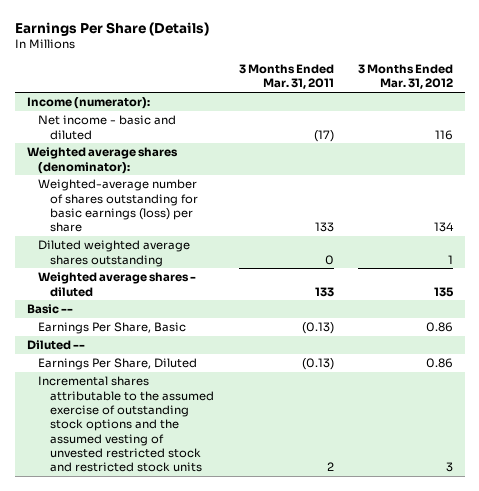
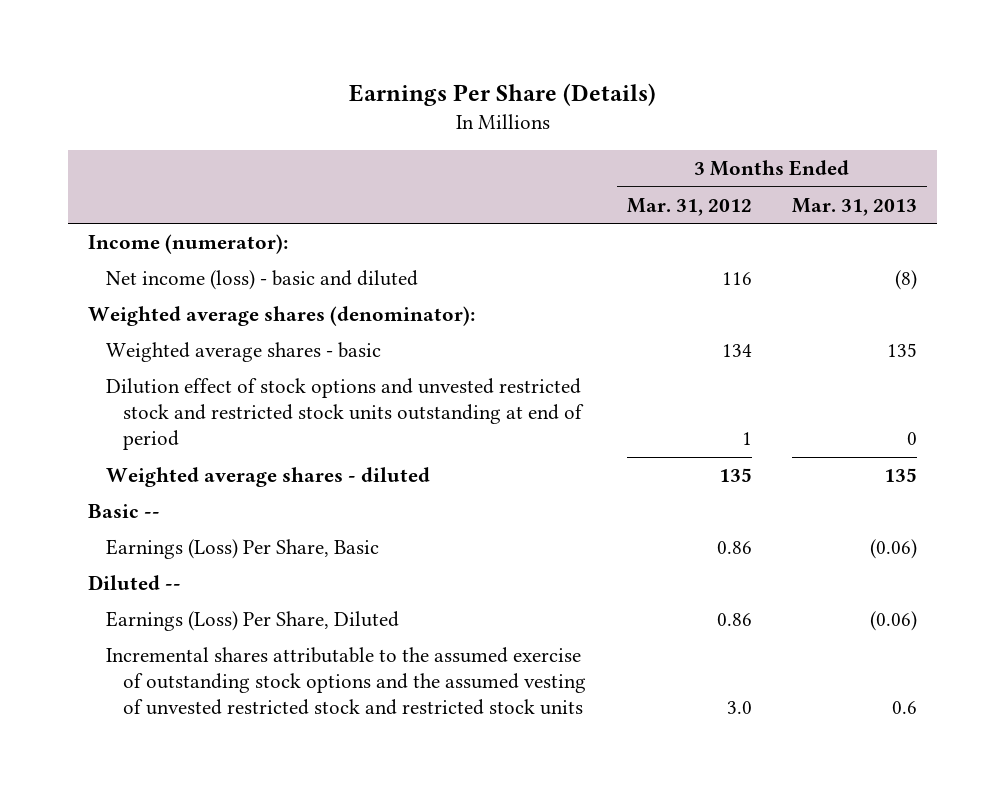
[238,64,334,90] 3 Months Ended Mar. 31, 2011 -> none
none -> [791,197,917,216] Mar. 31, 2013
[38,115,177,140] Net income - basic and diluted -> [105,270,418,291] Net income (loss) - basic and diluted
[38,179,199,233] Weighted-average number of shares outstanding for basic earnings (loss) per share -> [105,342,381,363] Weighted average shares - basic
[38,240,191,267] Diluted weighted average shares outstanding -> [105,378,585,451] Dilution effect of stock options and unvested restricted stock and restricted stock units outstanding at end of period
[38,322,187,335] Earnings Per Share, Basic -> [105,539,379,560] Earnings (Loss) Per Share, Basic
[38,358,198,371] Earnings Per Share, Diluted -> [105,611,399,632] Earnings (Loss) Per Share, Diluted
[445,462,453,473] 3 -> [726,701,752,715] 3.0

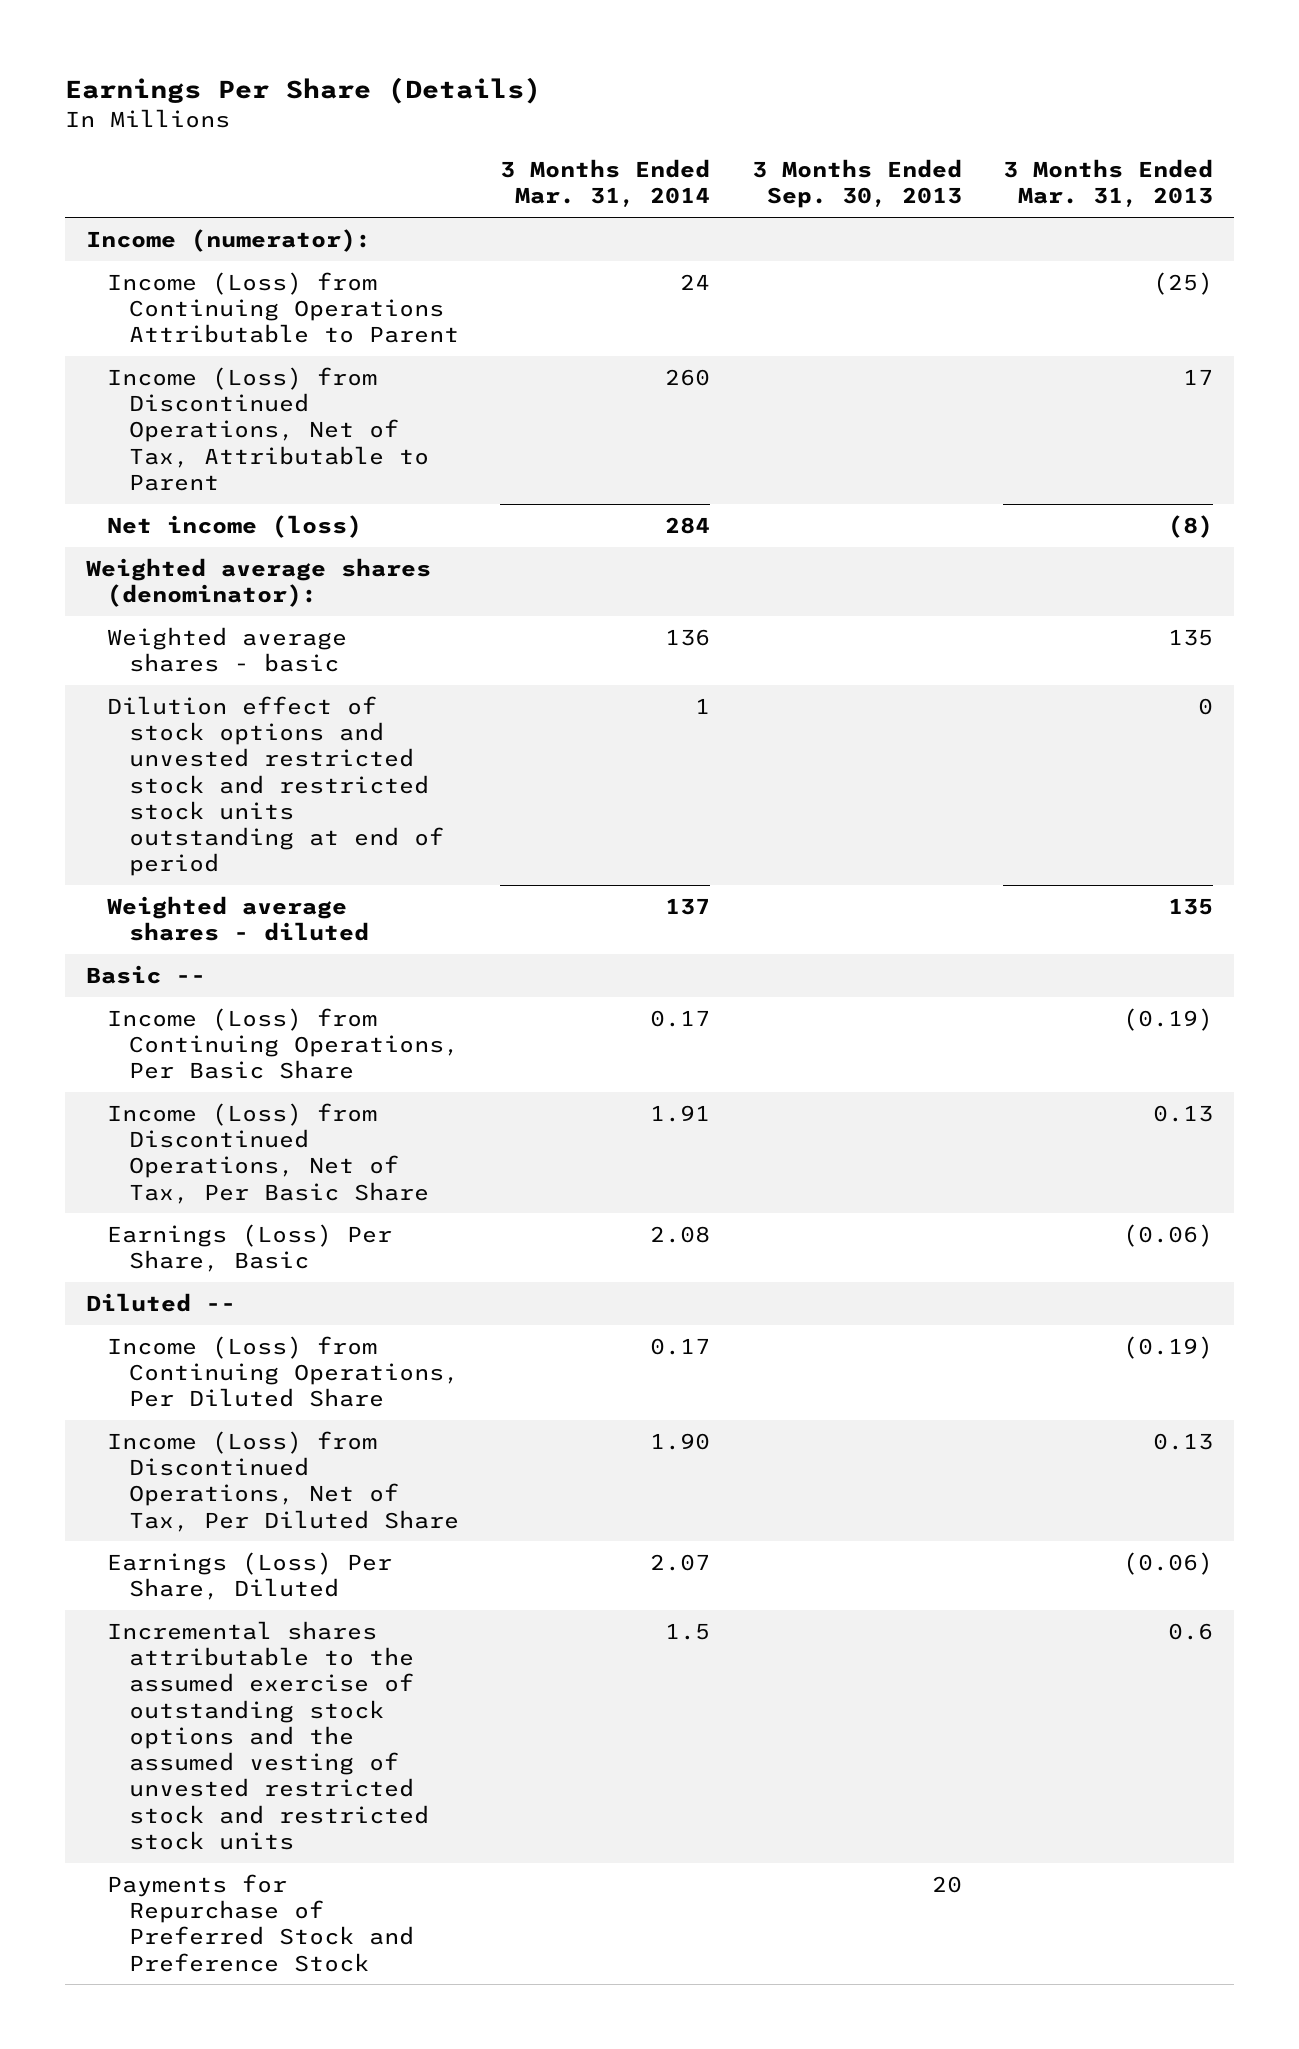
[626,197,752,216] Mar. 31, 2012 -> none
none -> [500,158,711,208] 3 Months Ended Mar. 31, 2014
none -> [751,158,962,209] 3 Months Ended Sep. 30, 2013
none -> [107,271,459,344] Income (Loss) from Continuing Operations Attributable to Parent
none -> [107,366,429,491] Income (Loss) from Discontinued Operations, Net of Tax, Attributable to Parent
[105,270,418,291] Net income (loss) - basic and diluted -> [107,514,363,538] Net income (loss)
none -> [107,1007,459,1080] Income (Loss) from Continuing Operations, Per Basic Share
none -> [107,1102,429,1204] Income (Loss) from Discontinued Operations, Net of Tax, Per Basic Share
none -> [107,1335,459,1408] Income (Loss) from Continuing Operations, Per Diluted Share
none -> [107,1430,459,1532] Income (Loss) from Discontinued Operations, Net of Tax, Per Diluted Share
none -> [107,1873,414,1972] Payments for Repurchase of Preferred Stock and Preference Stock

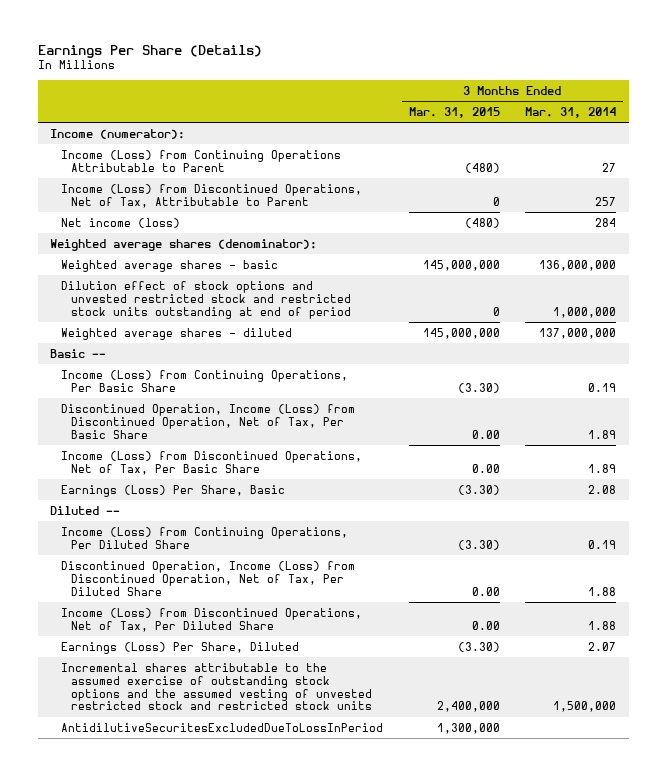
[751,158,962,209] 3 Months Ended Sep. 30, 2013 -> none
[1003,158,1214,208] 3 Months Ended Mar. 31, 2013 -> none
none -> [408,107,500,119] Mar. 31, 2015
[680,273,711,290] 24 -> [602,162,617,172] 27
[665,368,711,386] 260 -> [595,196,617,206] 257
[665,628,711,646] 136 -> [539,259,617,271] 136,000,000
[695,697,711,714] 1 -> [553,306,617,318] 1,000,000
[665,897,711,915] 137 -> [539,327,617,339] 137,000,000
[650,1009,711,1027] 0.17 -> [588,382,617,392] 0.19
none -> [60,403,355,439] Discontinued Operation, Income (Loss) from Discontinued Operation, Net of Tax, Per Basic Share
[650,1104,711,1122] 1.91 -> [588,463,617,473] 1.89
[650,1337,711,1355] 0.17 -> [588,539,617,549] 0.19
none -> [60,560,355,596] Discontinued Operation, Income (Loss) from Discontinued Operation, Net of Tax, Per Diluted Share
[650,1432,711,1450] 1.90 -> [588,620,617,630] 1.88
[107,1873,414,1972] Payments for Repurchase of Preferred Stock and Preference Stock -> none
[665,1622,711,1640] 1.5 -> [553,701,617,713] 1,500,000
none -> [60,722,383,732] AntidilutiveSecuritesExcludedDueToLossInPeriod

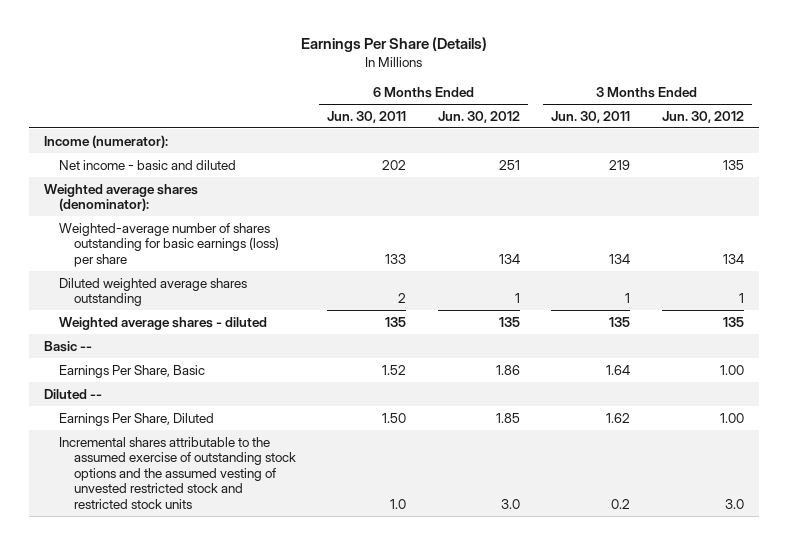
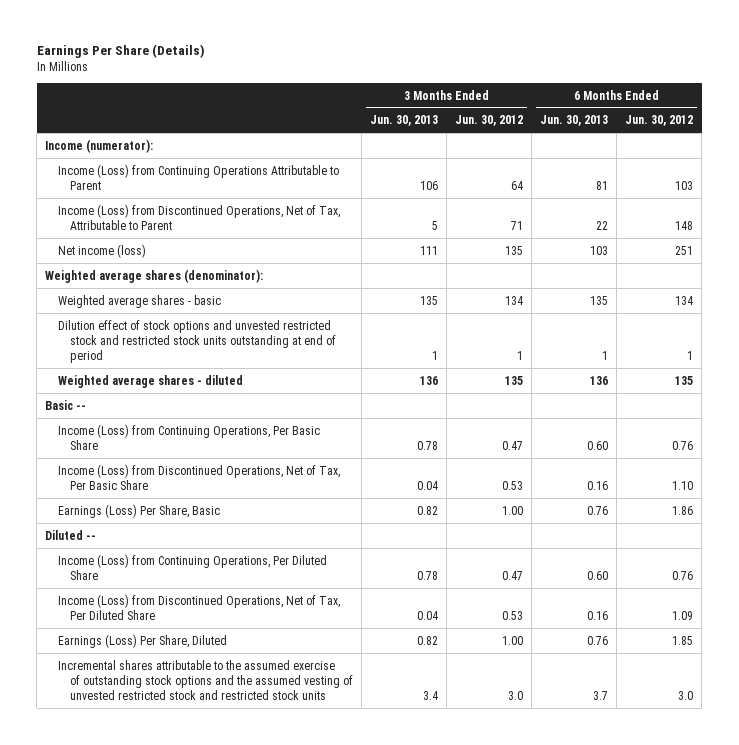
[327,110,407,123] Jun. 30, 2011 -> none
[551,110,631,123] Jun. 30, 2011 -> none
none -> [370,115,439,127] Jun. 30, 2013
none -> [540,115,609,127] Jun. 30, 2013
none -> [57,163,339,190] Income (Loss) from Continuing Operations Attributable to Parent
none -> [57,203,340,230] Income (Loss) from Discontinued Operations, Net of Tax, Attributable to Parent
[59,159,237,170] Net income - basic and diluted -> [57,243,146,258] Net income (loss)
[59,222,279,267] Weighted-average number of shares outstanding for basic earnings (loss) per share -> [57,294,221,308] Weighted average shares - basic
[59,277,248,307] Diluted weighted average shares outstanding -> [57,319,337,364] Dilution effect of stock options and unvested restricted stock and restricted stock units outstanding at end of period
none -> [57,423,320,450] Income (Loss) from Continuing Operations, Per Basic Share
none -> [57,463,340,490] Income (Loss) from Discontinued Operations, Net of Tax, Per Basic Share
[59,364,206,378] Earnings Per Share, Basic -> [57,503,220,518] Earnings (Loss) Per Share, Basic
none -> [57,553,327,580] Income (Loss) from Continuing Operations, Per Diluted Share
none -> [57,593,340,620] Income (Loss) from Discontinued Operations, Net of Tax, Per Diluted Share
[59,412,215,426] Earnings Per Share, Diluted -> [57,633,227,648] Earnings (Loss) Per Share, Diluted

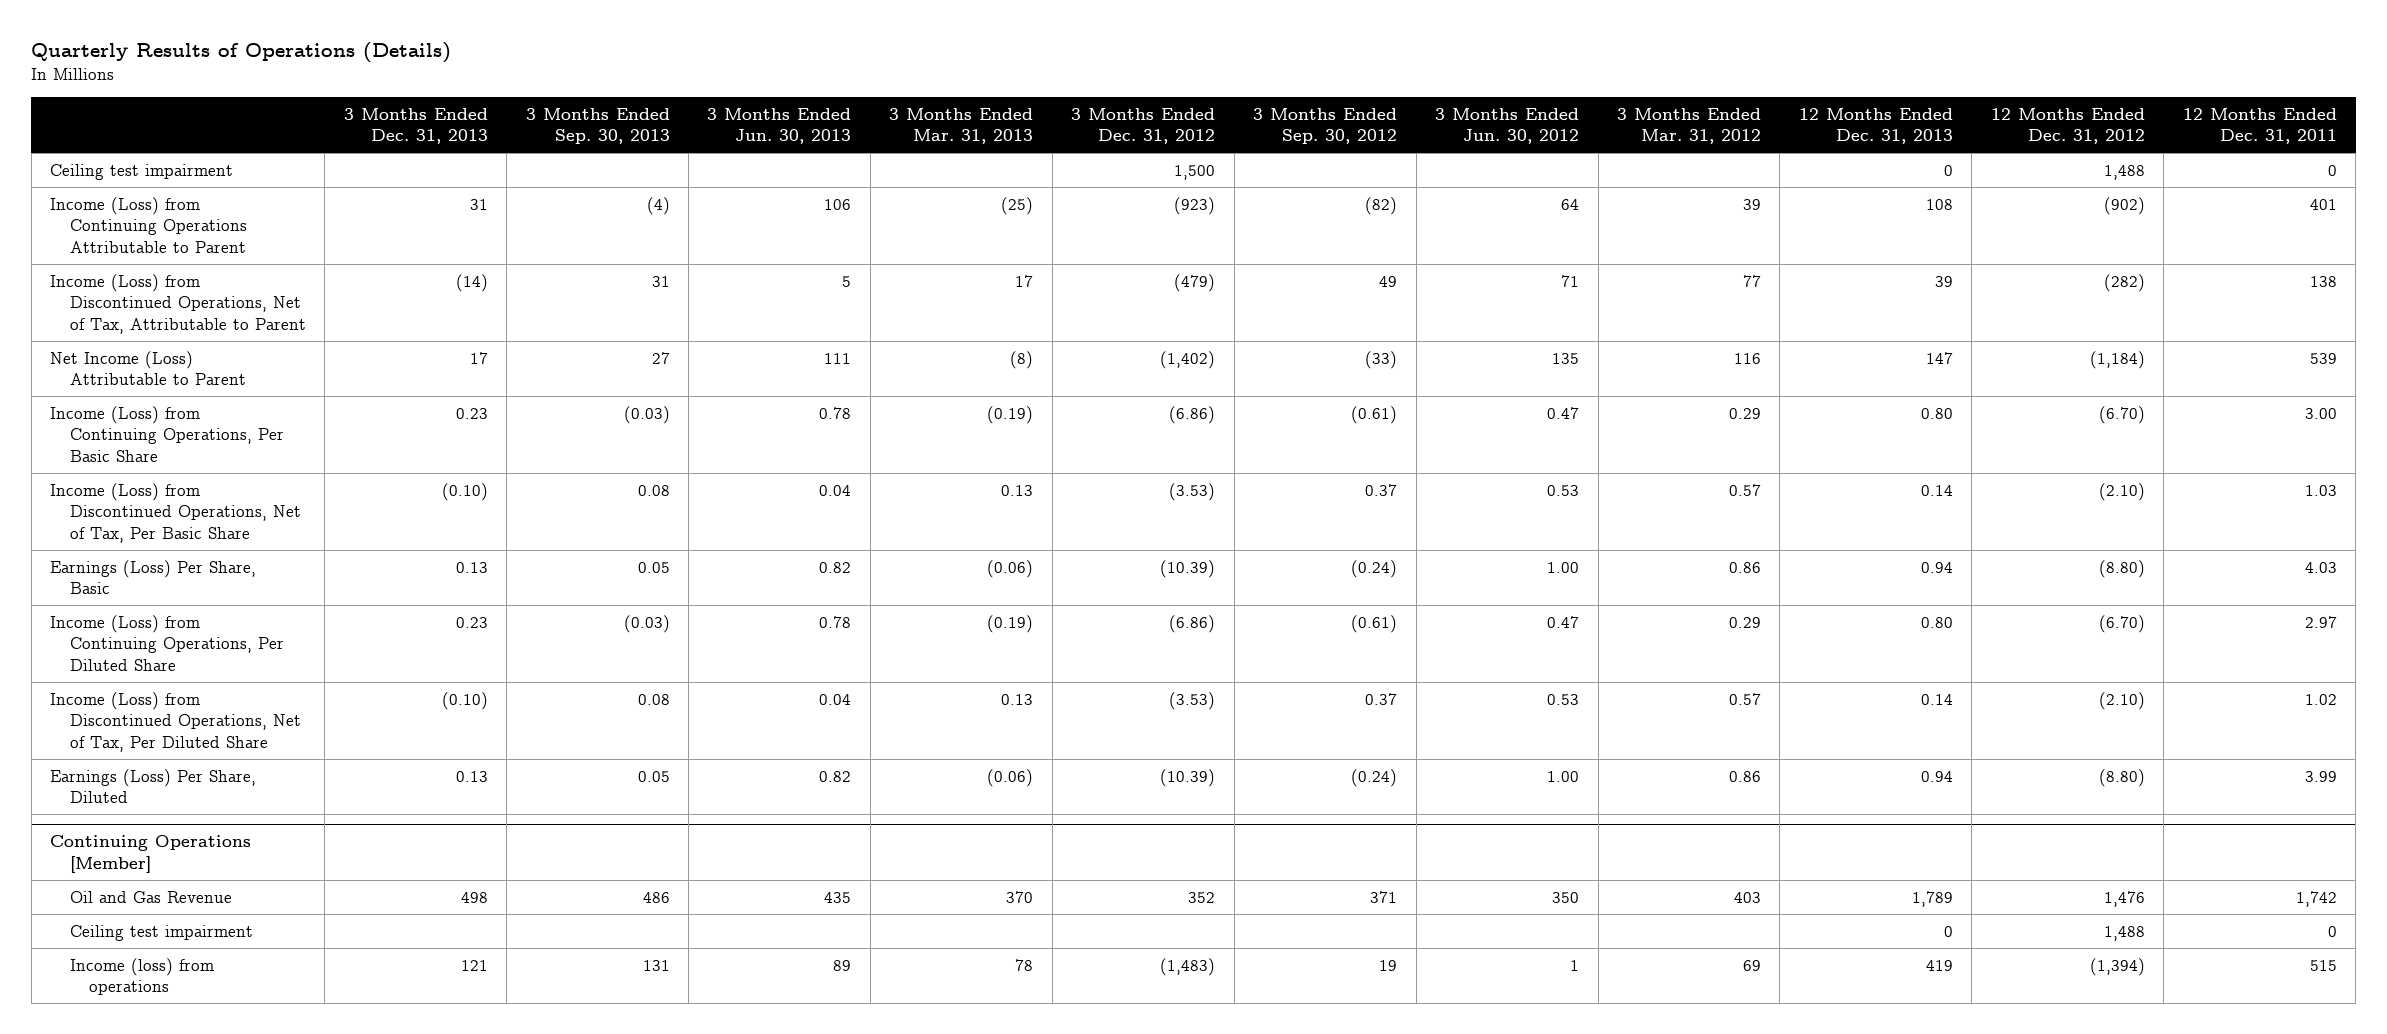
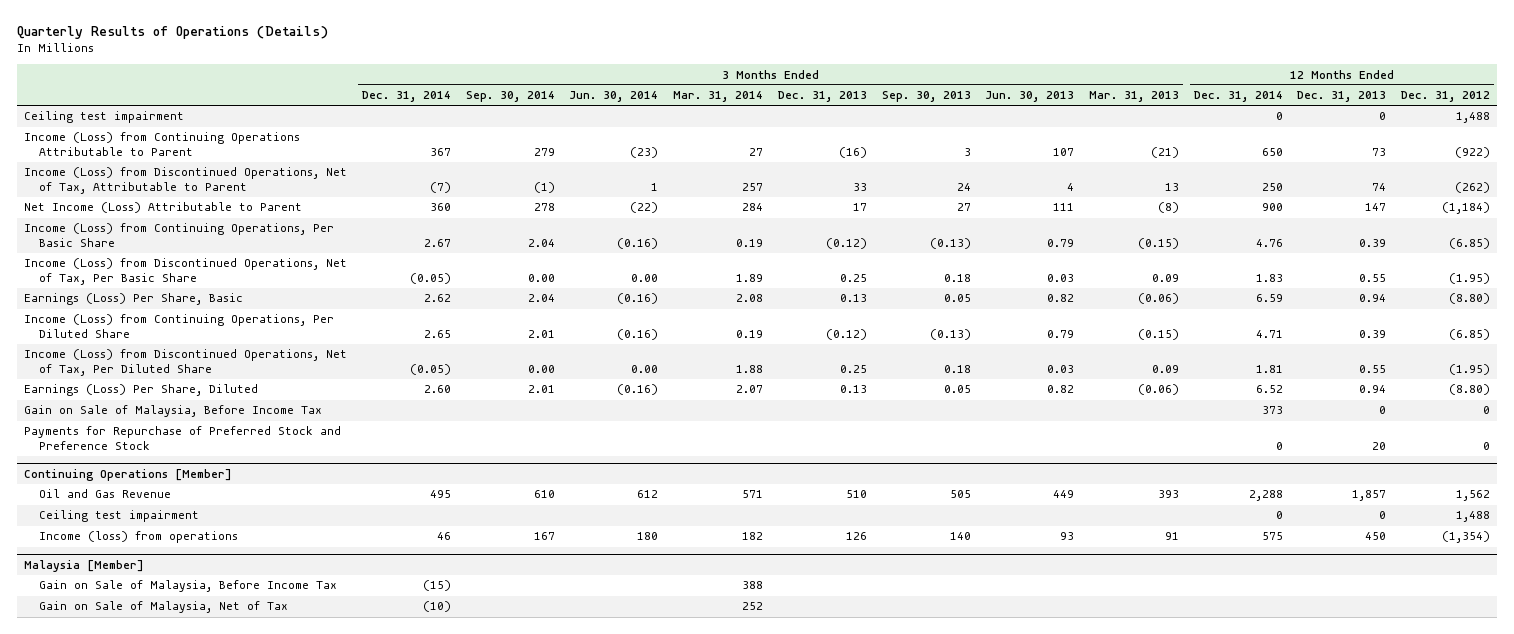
[1071,107,1216,145] 3 Months Ended Dec. 31, 2012 -> none
[1253,107,1398,145] 3 Months Ended Sep. 30, 2012 -> none
[1435,107,1580,145] 3 Months Ended Jun. 30, 2012 -> none
[1617,107,1762,145] 3 Months Ended Mar. 31, 2012 -> none
[2182,107,2337,145] 12 Months Ended Dec. 31, 2011 -> none
none -> [362,91,452,103] Dec. 31, 2014
none -> [465,91,555,103] Sep. 30, 2014
none -> [569,91,659,103] Jun. 30, 2014
none -> [673,91,764,103] Mar. 31, 2014
none -> [1193,91,1283,103] Dec. 31, 2014
[469,198,488,210] 31 -> [838,147,867,159] (16)
[646,196,670,215] (4) -> [963,148,971,157] 3
[824,198,852,210] 106 -> [1053,148,1075,157] 107
[1001,196,1034,215] (25) -> [1151,147,1180,159] (21)
[1925,198,1953,210] 108 -> [1372,148,1387,157] 73
[2103,196,2145,215] (902) -> [1455,147,1491,159] (922)
[455,273,488,292] (14) -> [852,183,867,192] 33
[651,275,670,287] 31 -> [956,183,971,192] 24
[842,275,852,287] 5 -> [1067,183,1075,192] 4
[1015,274,1034,287] 17 -> [1165,183,1180,192] 13
[1934,275,1953,287] 39 -> [1372,183,1387,192] 74
[2103,273,2145,292] (282) -> [1455,182,1491,194] (262)
[455,407,488,419] 0.23 -> [825,238,867,250] (0.12)
[623,405,670,424] (0.03) -> [929,238,971,250] (0.13)
[819,406,852,419] 0.78 -> [1047,239,1075,248] 0.79
[987,405,1034,424] (0.19) -> [1138,238,1180,250] (0.15)
[1920,407,1953,419] 0.80 -> [1359,239,1387,248] 0.39
[2098,405,2145,424] (6.70) -> [1449,238,1491,250] (6.85)
[441,482,488,501] (0.10) -> [839,274,867,283] 0.25
[637,484,670,496] 0.08 -> [943,274,971,283] 0.18
[819,484,852,496] 0.04 -> [1047,274,1075,283] 0.03
[1001,484,1034,496] 0.13 -> [1152,274,1180,283] 0.09
[1920,484,1953,496] 0.14 -> [1359,274,1387,283] 0.55
[2098,482,2145,501] (2.10) -> [1449,273,1491,285] (1.95)
[455,616,488,628] 0.23 -> [825,329,867,341] (0.12)
[623,614,670,633] (0.03) -> [929,329,971,341] (0.13)
[819,615,852,628] 0.78 -> [1047,330,1075,339] 0.79
[987,614,1034,633] (0.19) -> [1138,329,1180,341] (0.15)
[1920,616,1953,628] 0.80 -> [1359,330,1387,339] 0.39
[2098,614,2145,633] (6.70) -> [1449,329,1491,341] (6.85)
[441,691,488,710] (0.10) -> [839,365,867,374] 0.25
[637,693,670,705] 0.08 -> [943,365,971,374] 0.18
[819,693,852,705] 0.04 -> [1047,365,1075,374] 0.03
[1001,693,1034,705] 0.13 -> [1152,365,1180,374] 0.09
[1920,693,1953,705] 0.14 -> [1359,365,1387,374] 0.55
[2098,691,2145,710] (2.10) -> [1449,364,1491,376] (1.95)
none -> [24,405,323,418] Gain on Sale of Malaysia, Before Income Tax
none -> [24,426,342,451] Payments for Repurchase of Preferred Stock and Preference Stock
[460,891,488,903] 498 -> [845,490,867,499] 510
[642,891,670,903] 486 -> [949,490,971,499] 505
[824,891,852,903] 435 -> [1053,490,1075,499] 449
[1006,890,1034,903] 370 -> [1158,490,1180,499] 393
[1911,890,1953,907] 1,789 -> [1352,490,1387,502] 1,857
[2103,890,2145,907] 1,476 -> [1456,490,1491,502] 1,562
[460,959,488,971] 121 -> [845,532,867,541] 126
[642,959,670,971] 131 -> [949,532,971,541] 140
[833,959,852,971] 89 -> [1060,532,1075,541] 93
[1015,958,1034,971] 78 -> [1165,532,1180,541] 91
[1925,959,1953,971] 419 -> [1365,532,1387,541] 450
[2089,957,2145,976] (1,394) -> [1442,531,1491,544] (1,354)
none -> [24,559,145,572] Malaysia [Member]
none -> [38,580,337,593] Gain on Sale of Malaysia, Before Income Tax
none -> [38,601,288,614] Gain on Sale of Malaysia, Net of Tax

